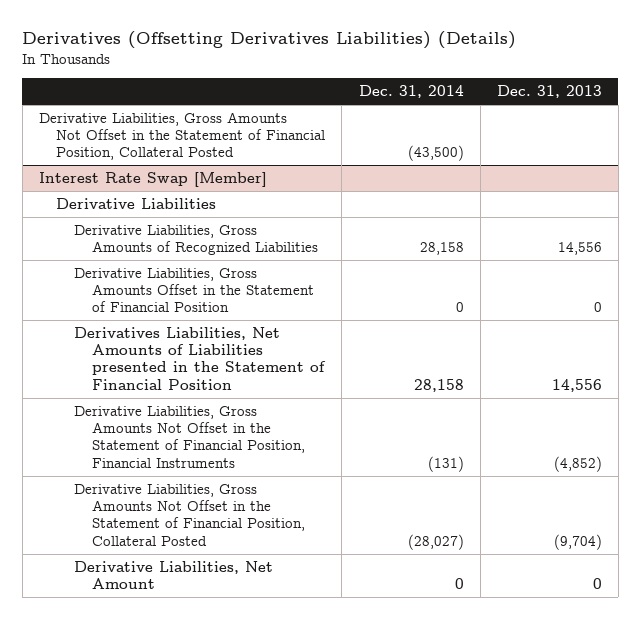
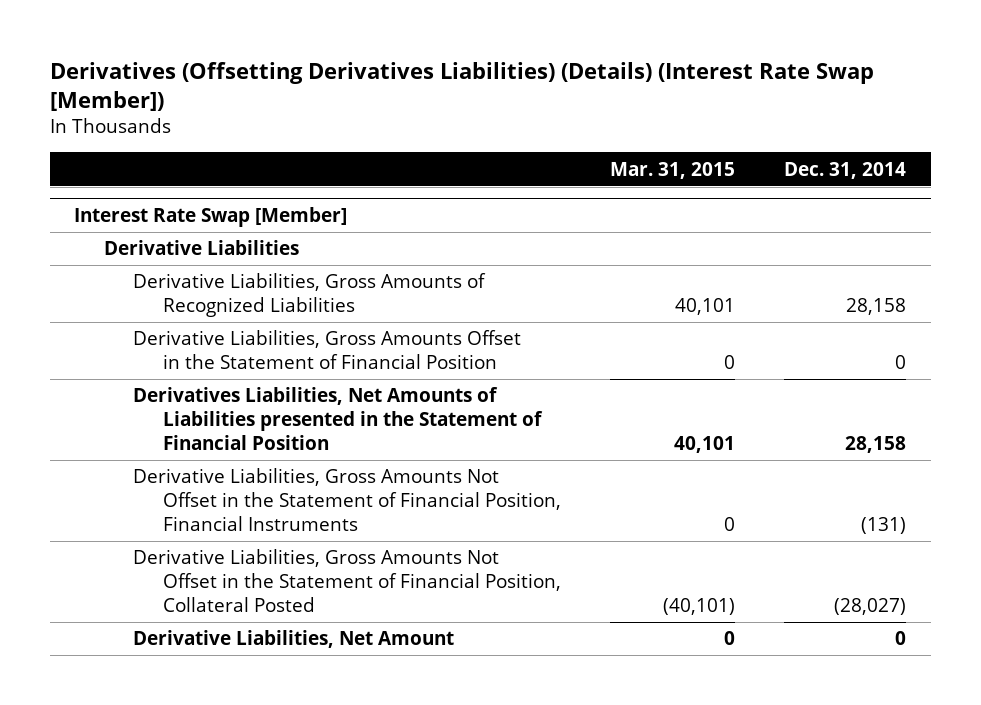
[22,31,517,50] Derivatives (Offsetting Derivatives Liabilities) (Details) -> [49,61,874,112] Derivatives (Offsetting Derivatives Liabilities) (Details) (Interest Rate Swap [Member])
[496,85,602,99] Dec. 31, 2013 -> none
none -> [609,161,735,179] Mar. 31, 2015
[38,111,326,161] Derivative Liabilities, Gross Amounts Not Offset in the Statement of Financial Position, Collateral Posted -> none

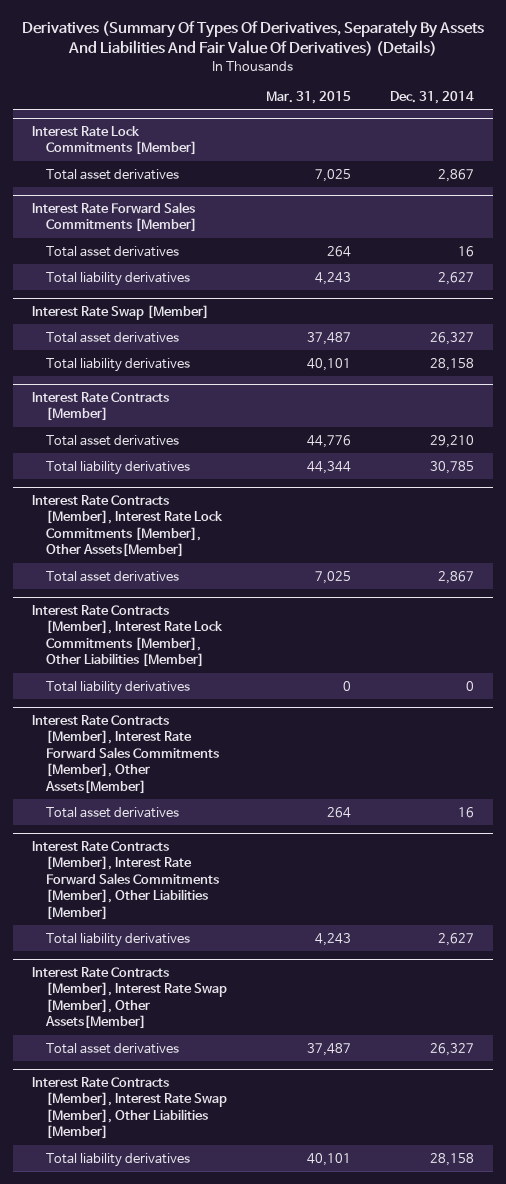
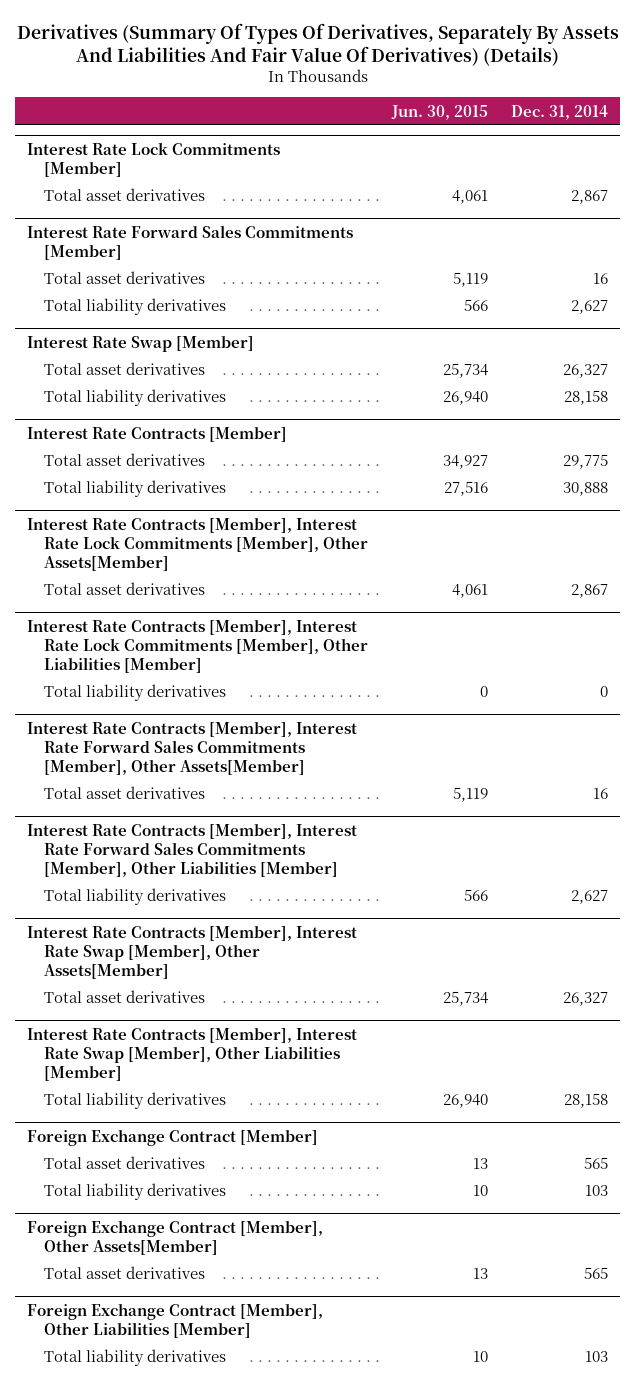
[265,91,351,105] Mar. 31, 2015 -> none
none -> [390,104,488,120] Jun. 30, 2015
[429,434,474,448] 29,210 -> [563,454,609,470] 29,775
[429,460,474,474] 30,785 -> [563,482,609,497] 30,888
none -> [27,1128,319,1146] Foreign Exchange Contract [Member]
none -> [44,1156,206,1170] Total asset derivatives
none -> [44,1183,227,1201] Total liability derivatives
none -> [27,1219,324,1255] Foreign Exchange Contract [Member], Other Assets[Member]
none -> [44,1266,206,1280] Total asset derivatives
none -> [27,1302,324,1338] Foreign Exchange Contract [Member], Other Liabilities [Member]
none -> [44,1349,227,1367] Total liability derivatives

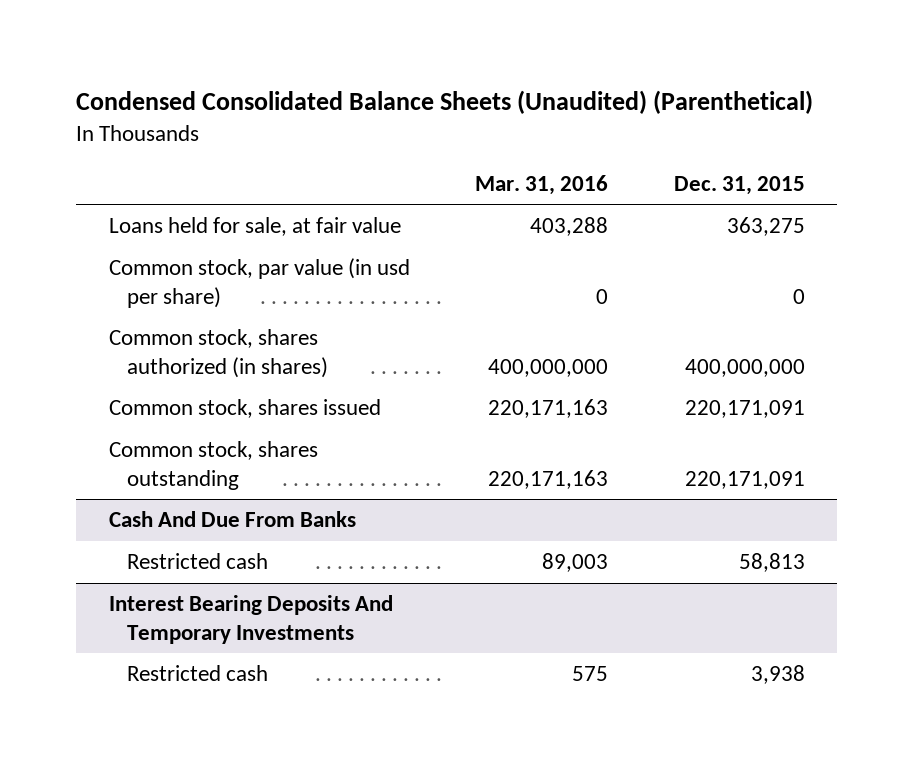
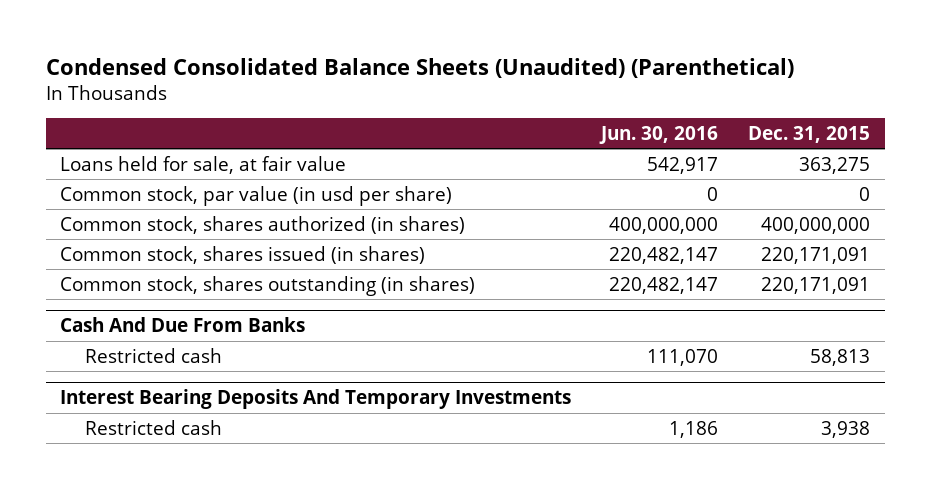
[475,174,609,195] Mar. 31, 2016 -> none
none -> [599,126,719,145] Jun. 30, 2016
[108,399,381,419] Common stock, shares issued -> [60,245,426,264] Common stock, shares issued (in shares)
[108,441,318,490] Common stock, shares outstanding -> [60,275,476,296] Common stock, shares outstanding (in shares)

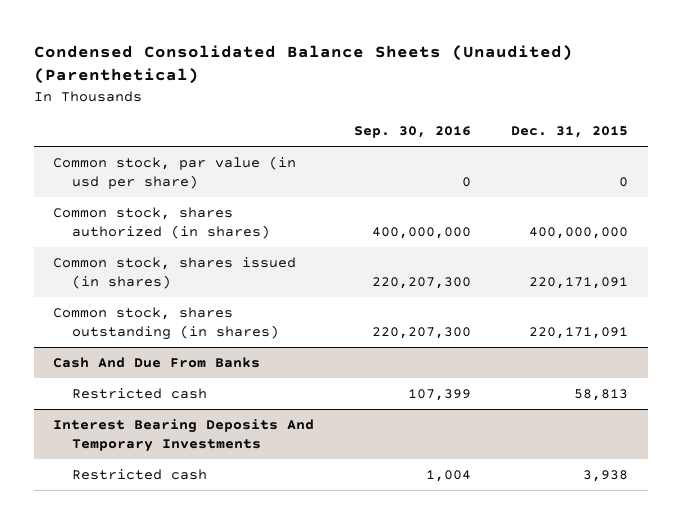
[599,126,719,145] Jun. 30, 2016 -> none
none -> [354,126,472,139] Sep. 30, 2016
[60,155,347,174] Loans held for sale, at fair value -> none

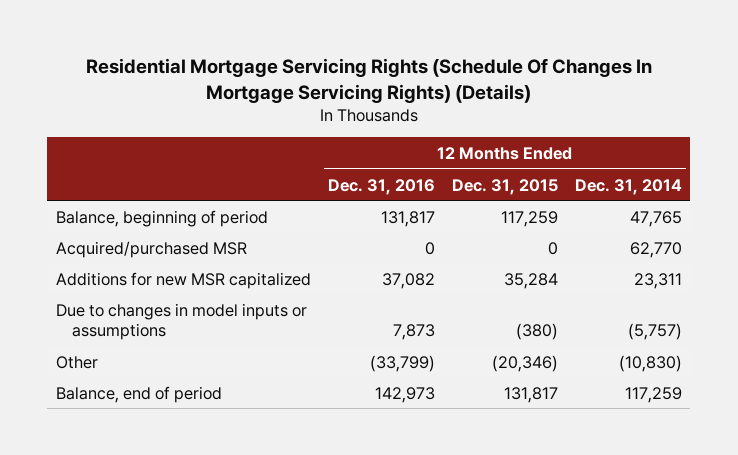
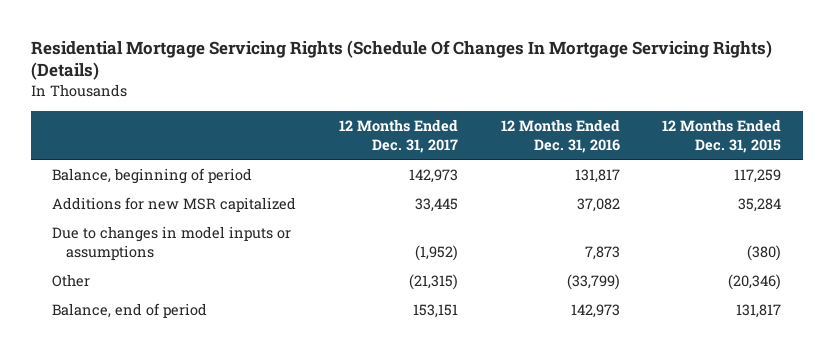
[574,178,682,195] Dec. 31, 2014 -> none
none -> [338,118,458,153] 12 Months Ended Dec. 31, 2017
[55,240,247,258] Acquired/purchased MSR -> none

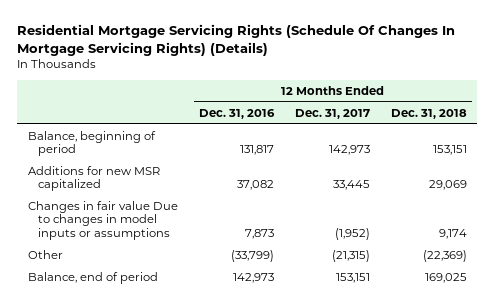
[662,118,782,153] 12 Months Ended Dec. 31, 2015 -> none
none -> [390,108,467,119] Dec. 31, 2018
[52,226,292,260] Due to changes in model inputs or assumptions -> [27,200,178,240] Changes in fair value Due to changes in model inputs or assumptions

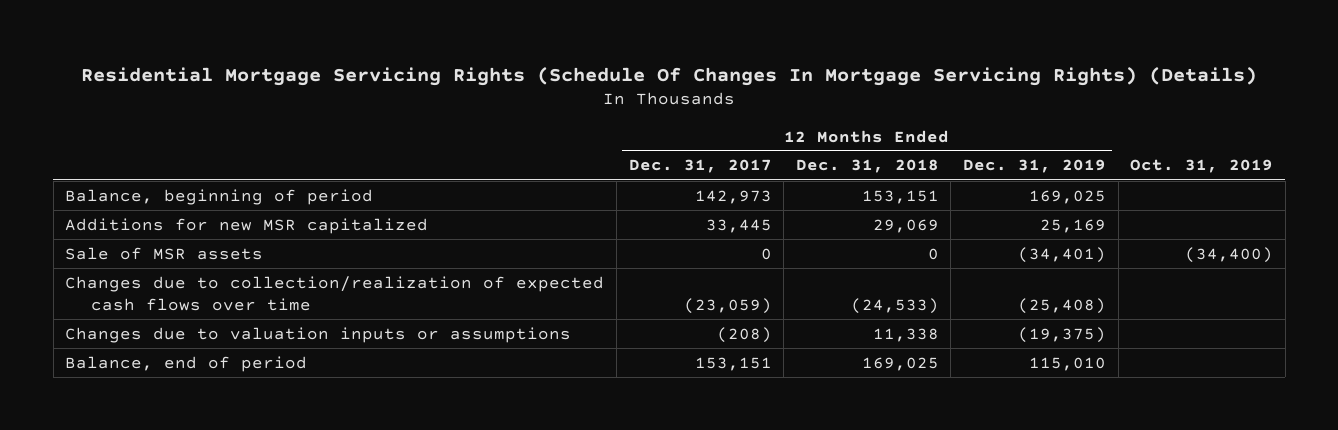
[198,108,275,119] Dec. 31, 2016 -> none
none -> [962,159,1106,174] Dec. 31, 2019
none -> [1130,159,1274,174] Oct. 31, 2019
[27,249,63,259] Other -> none
none -> [65,246,264,260] Sale of MSR assets
none -> [65,275,605,311] Changes due to collection/realization of expected cash flows over time
[27,200,178,240] Changes in fair value Due to changes in model inputs or assumptions -> [65,326,572,343] Changes due to valuation inputs or assumptions
[334,227,370,240] (1,952) -> [716,326,772,343] (208)
[438,228,467,239] 9,174 -> [872,327,939,342] 11,338

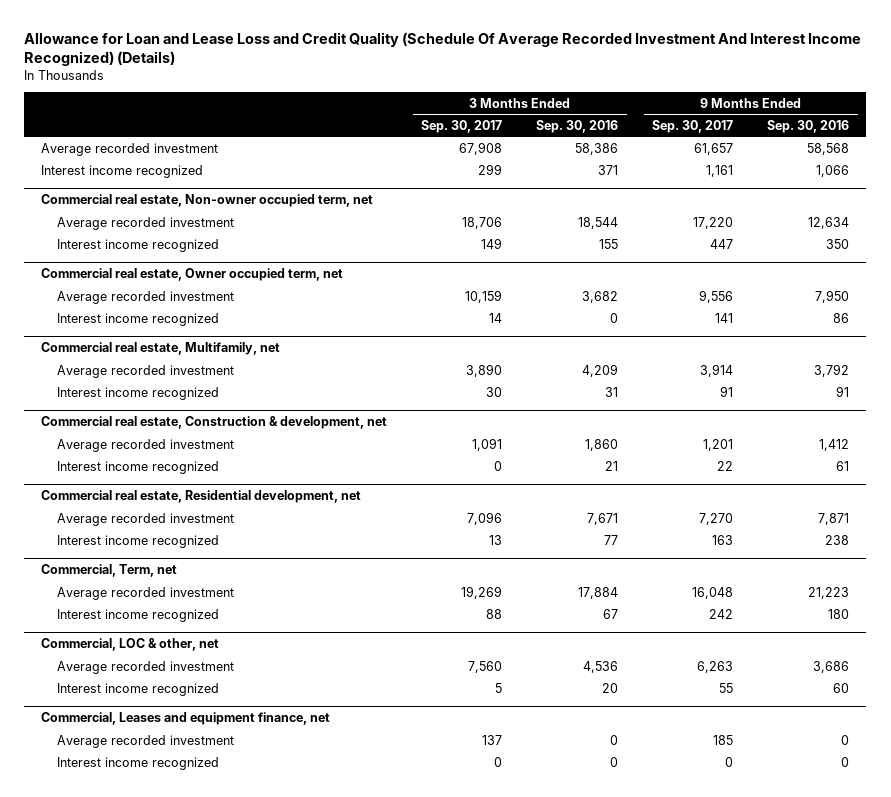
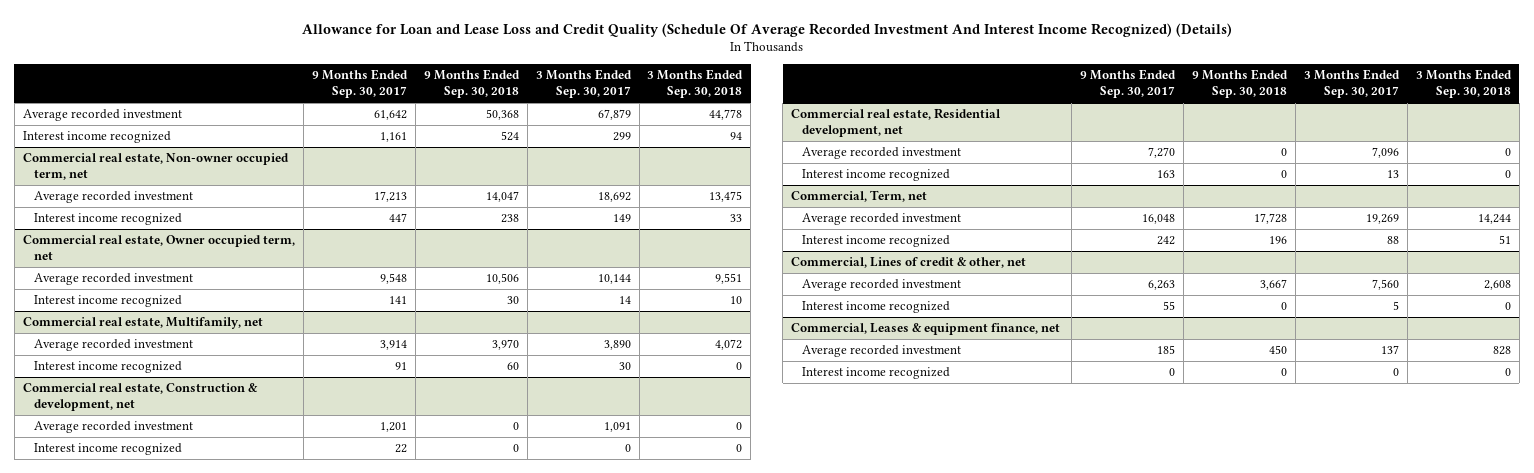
[536,119,619,133] Sep. 30, 2016 -> none
[767,119,850,133] Sep. 30, 2016 -> none
none -> [423,69,520,99] 9 Months Ended Sep. 30, 2018
none -> [647,69,744,99] 3 Months Ended Sep. 30, 2018
[459,141,503,155] 67,908 -> [597,109,631,121] 67,879
[694,142,734,155] 61,657 -> [373,110,407,121] 61,642
[462,216,503,229] 18,706 -> [597,192,631,203] 18,692
[693,216,734,229] 17,220 -> [373,191,407,203] 17,213
[465,289,503,303] 10,159 -> [597,274,631,285] 10,144
[699,289,734,303] 9,556 -> [379,273,407,285] 9,548
[41,638,220,652] Commercial, LOC & other, net -> none
none -> [791,257,1027,269] Commercial, Lines of credit & other, net
[41,712,331,726] Commercial, Leases and equipment finance, net -> [791,323,1061,336] Commercial, Leases & equipment finance, net

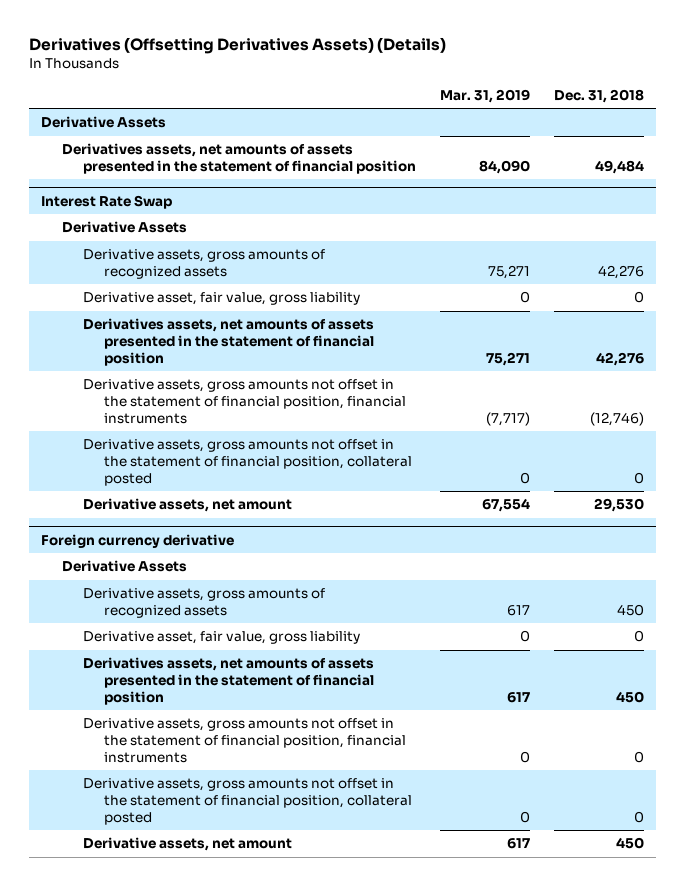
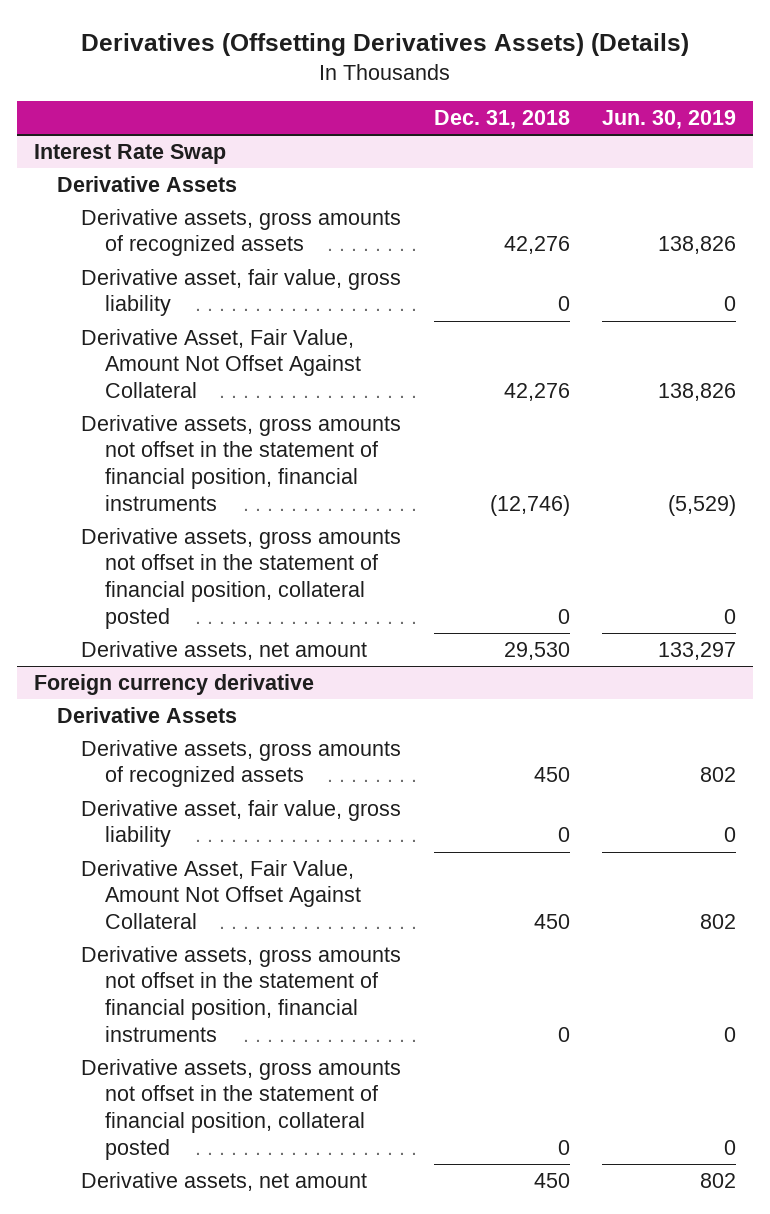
[440,88,531,103] Mar. 31, 2019 -> none
none -> [602,109,737,129] Jun. 30, 2019
[41,116,167,129] Derivative Assets -> none
[62,143,417,175] Derivatives assets, net amounts of assets presented in the statement of financial position -> none
[83,318,375,366] Derivatives assets, net amounts of assets presented in the statement of financial position -> [81,328,361,399] Derivative Asset, Fair Value, Amount Not Offset Against Collateral
[83,657,375,705] Derivatives assets, net amounts of assets presented in the statement of financial position -> none
none -> [81,859,361,930] Derivative Asset, Fair Value, Amount Not Offset Against Collateral

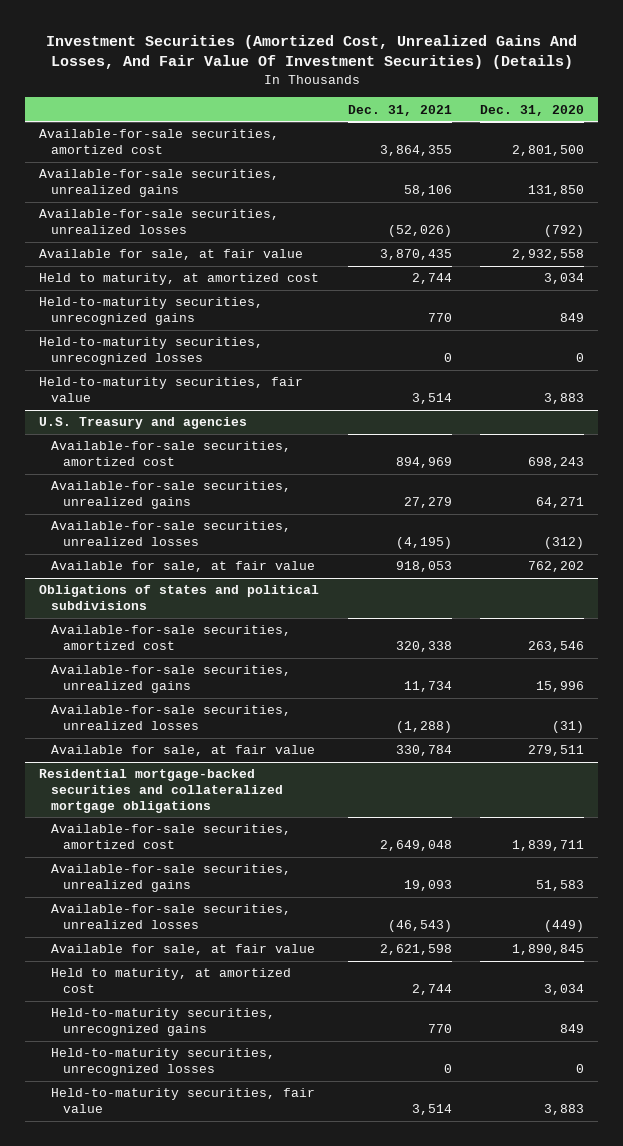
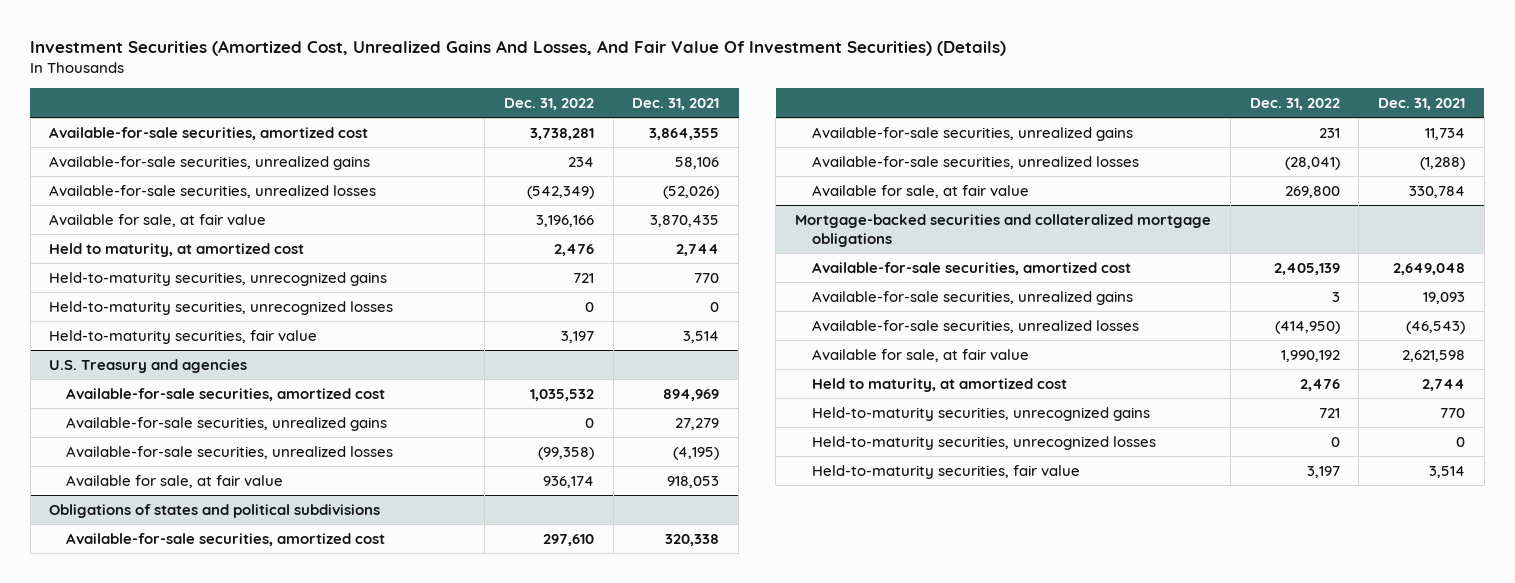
[479,104,584,116] Dec. 31, 2020 -> none
none -> [503,97,594,110] Dec. 31, 2022
[39,769,284,813] Residential mortgage-backed securities and collateralized mortgage obligations -> [795,213,1212,247] Mortgage-backed securities and collateralized mortgage obligations

